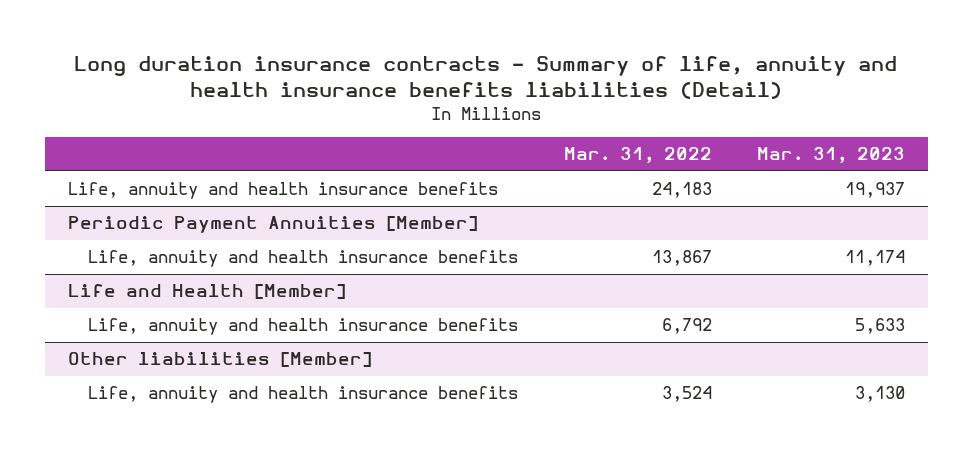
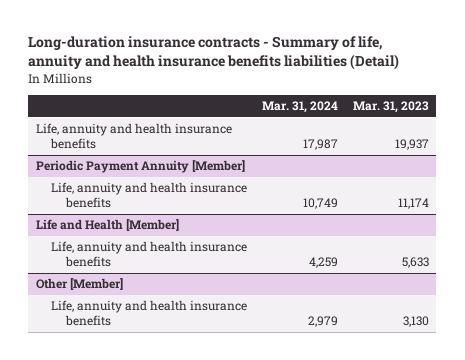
[74,56,898,100] Long duration insurance contracts - Summary of life, annuity and health insurance benefits liabilities (Detail) -> [28,36,400,71] Long-duration insurance contracts - Summary of life, annuity and health insurance benefits liabilities (Detail)
[563,147,712,164] Mar. 31, 2022 -> none
none -> [261,100,338,113] Mar. 31, 2024
[67,216,478,234] Periodic Payment Annuities [Member] -> [36,160,246,174] Periodic Payment Annuity [Member]
[67,352,372,368] Other liabilities [Member] -> [36,278,124,291] Other [Member]

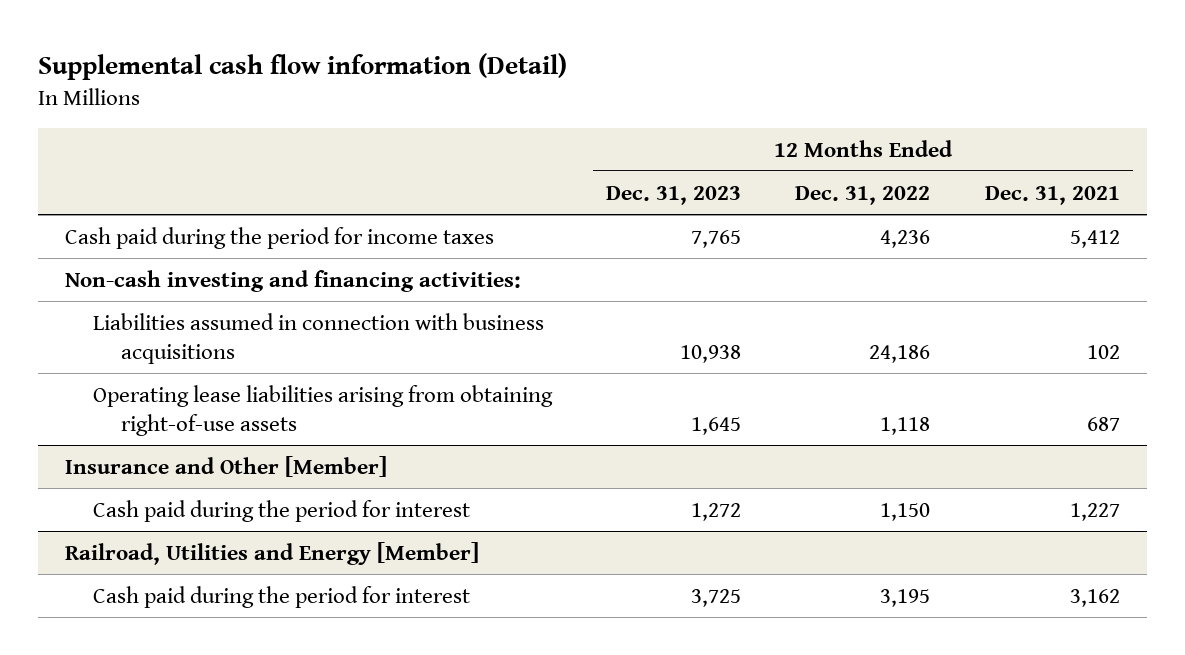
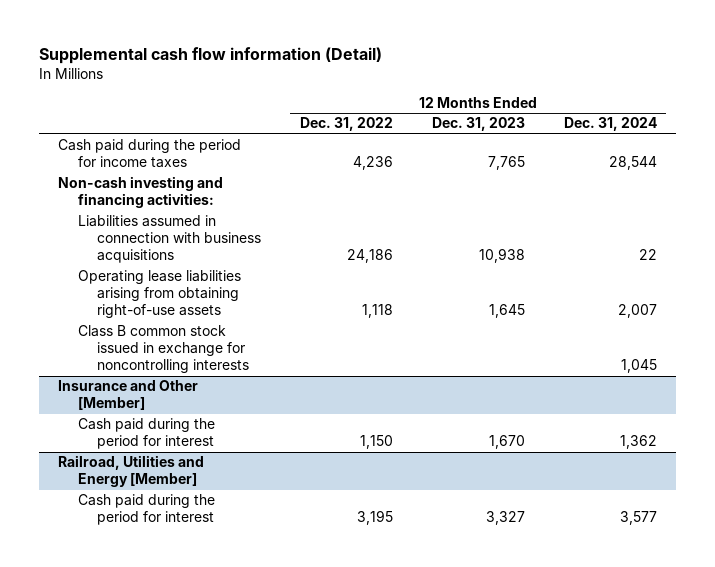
[984,185,1120,205] Dec. 31, 2021 -> none
none -> [563,117,657,132] Dec. 31, 2024
none -> [77,325,250,374] Class B common stock issued in exchange for noncontrolling interests
[691,502,742,521] 1,272 -> [488,435,525,450] 1,670
[691,588,742,607] 3,725 -> [485,511,525,526] 3,327

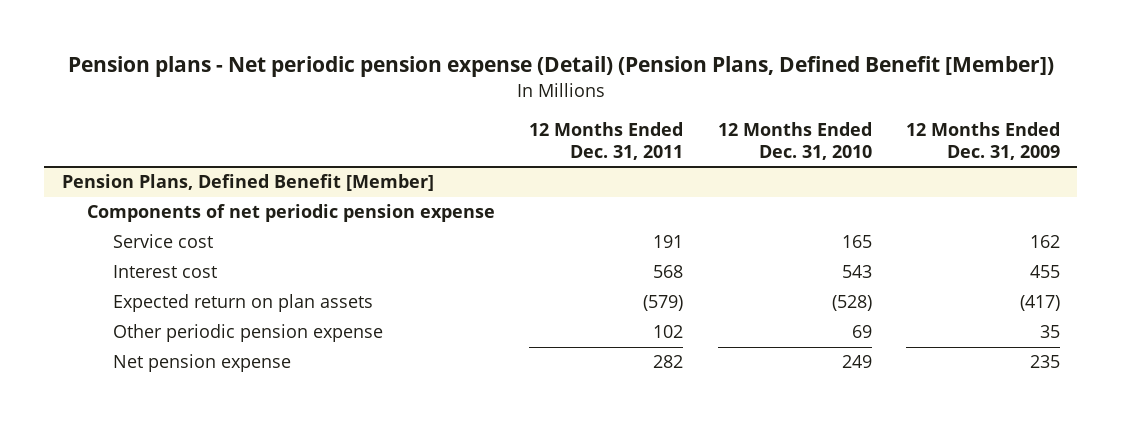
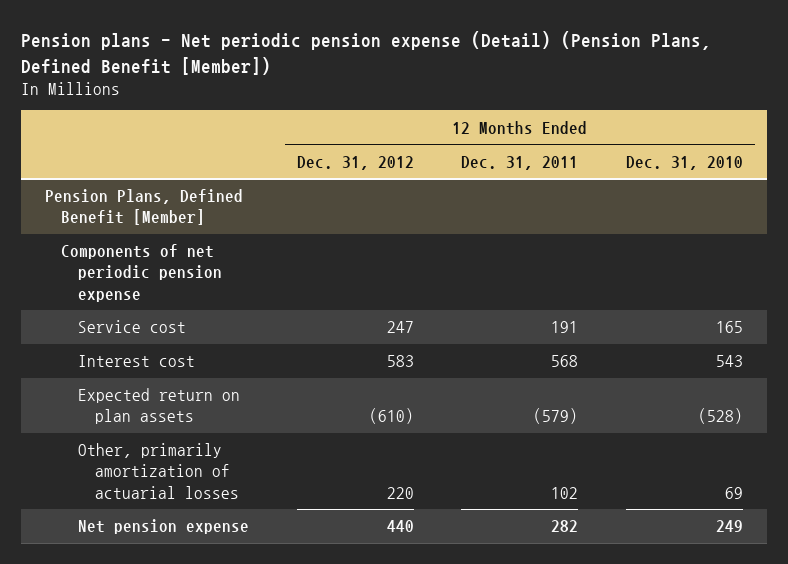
[905,122,1060,160] 12 Months Ended Dec. 31, 2009 -> none
none -> [296,155,414,170] Dec. 31, 2012
[112,324,383,343] Other periodic pension expense -> [78,443,239,499] Other, primarily amortization of actuarial losses

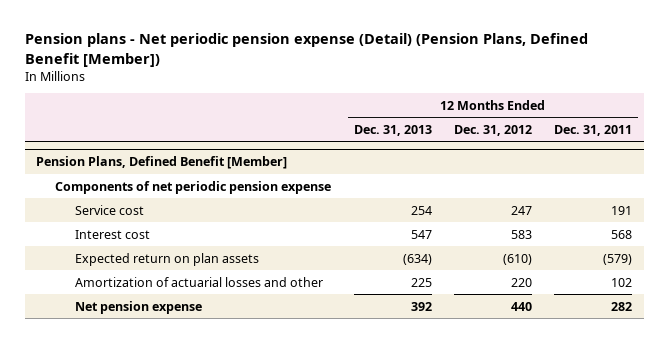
[625,155,743,170] Dec. 31, 2010 -> none
none -> [353,124,432,136] Dec. 31, 2013
[78,443,239,499] Other, primarily amortization of actuarial losses -> [75,276,324,287] Amortization of actuarial losses and other

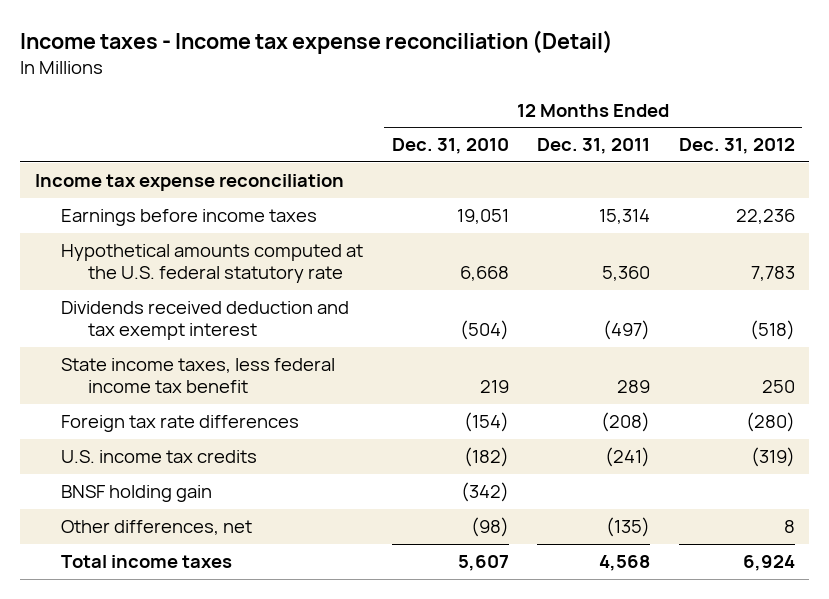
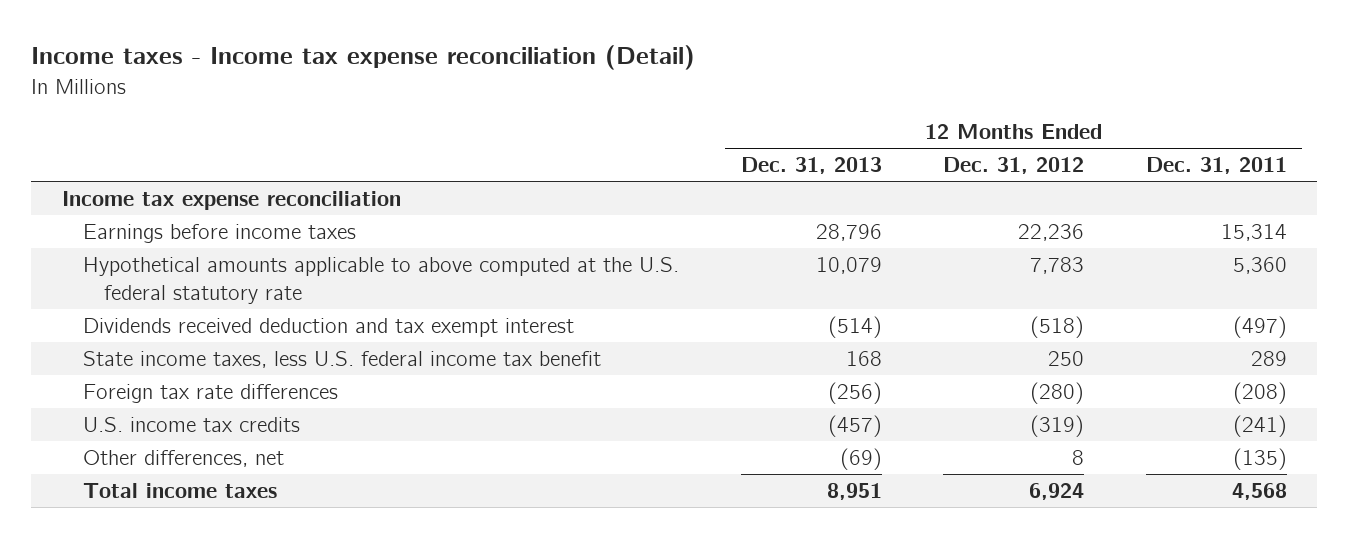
[391,138,509,155] Dec. 31, 2010 -> none
none -> [740,157,882,175] Dec. 31, 2013
[61,244,364,284] Hypothetical amounts computed at the U.S. federal statutory rate -> [83,257,680,304] Hypothetical amounts applicable to above computed at the U.S. federal statutory rate
[61,358,336,394] State income taxes, less federal income tax benefit -> [83,351,602,369] State income taxes, less U.S. federal income tax benefit
[61,485,213,503] BNSF holding gain -> none

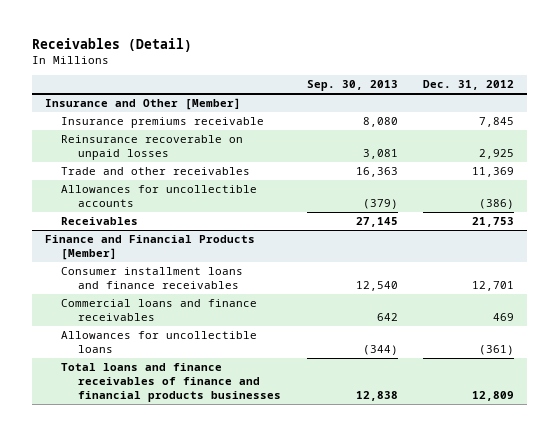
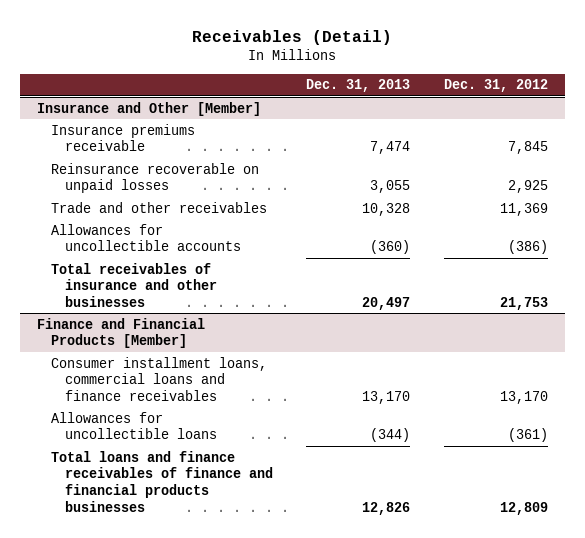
[306,80,398,92] Sep. 30, 2013 -> none
none -> [306,79,411,93] Dec. 31, 2013
[61,216,139,225] Receivables -> [50,262,217,307] Total receivables of insurance and other businesses
[61,298,258,322] Commercial loans and finance receivables -> none
[61,266,244,290] Consumer installment loans and finance receivables -> [50,356,267,401] Consumer installment loans, commercial loans and finance receivables
[472,281,515,292] 12,701 -> [499,390,548,404] 13,170

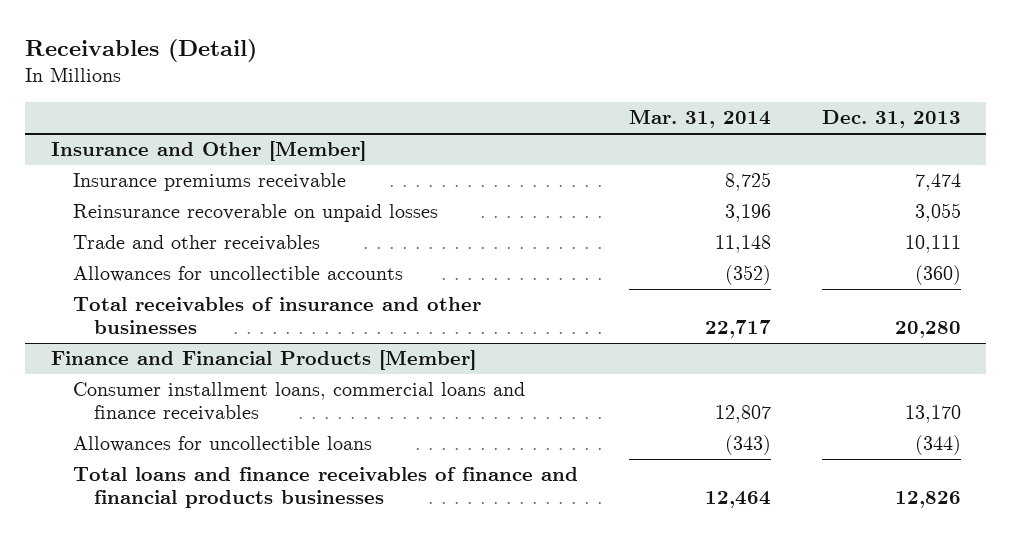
[443,79,548,93] Dec. 31, 2012 -> none
none -> [628,109,771,129] Mar. 31, 2014
[362,202,411,216] 10,328 -> [904,235,961,254] 10,111
[362,296,411,310] 20,497 -> [894,321,961,339] 20,280

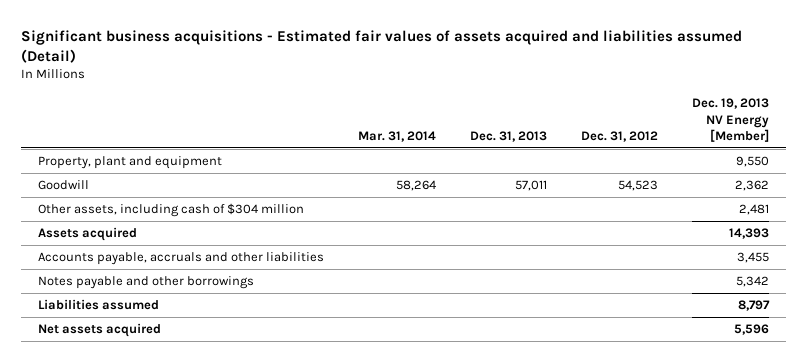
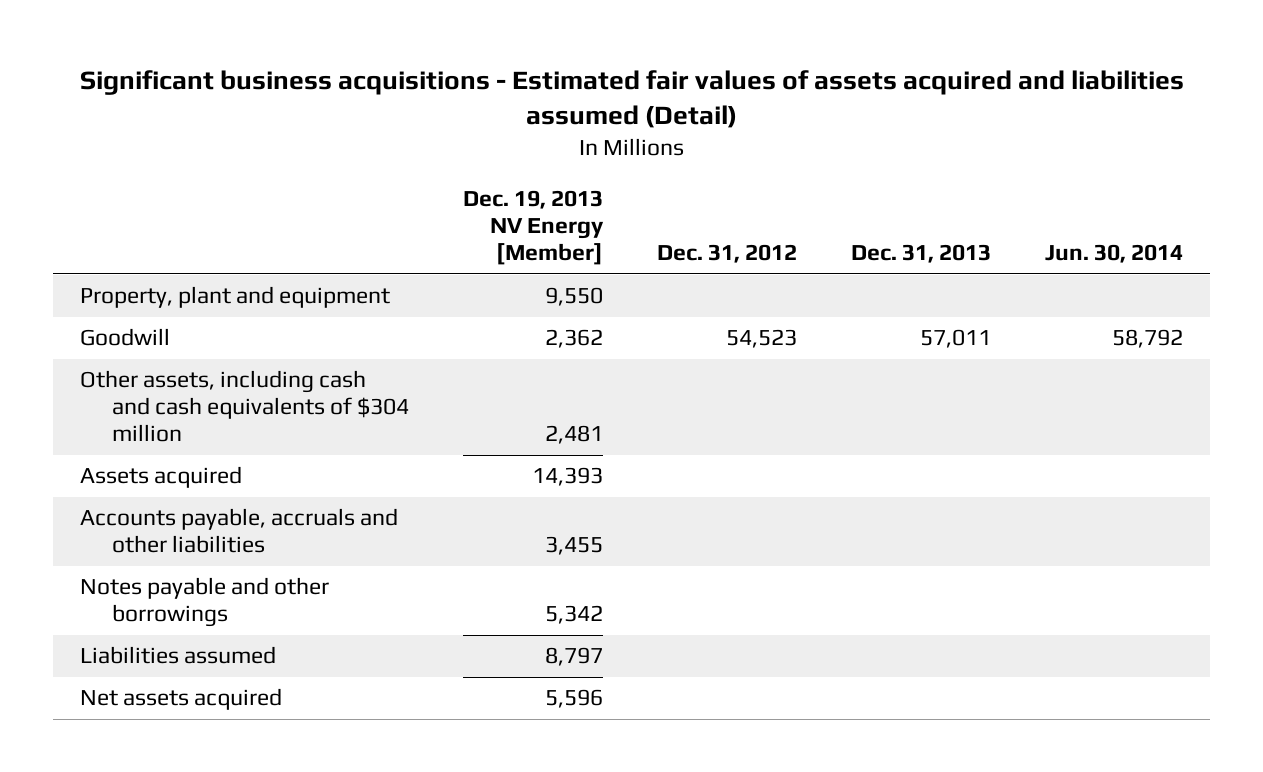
[357,130,436,142] Mar. 31, 2014 -> none
none -> [1045,244,1184,264] Jun. 30, 2014
[37,203,304,218] Other assets, including cash of $304 million -> [80,370,410,443] Other assets, including cash and cash equivalents of $304 million

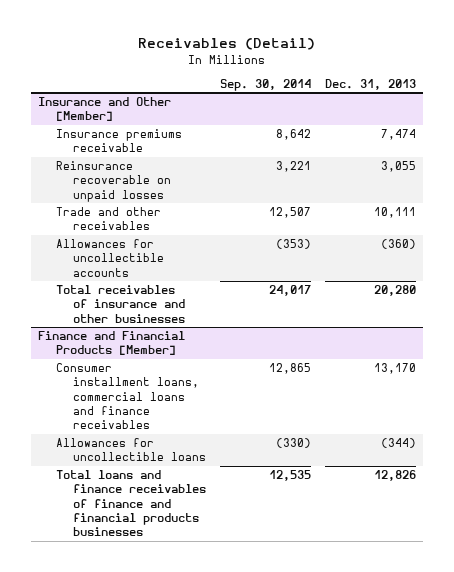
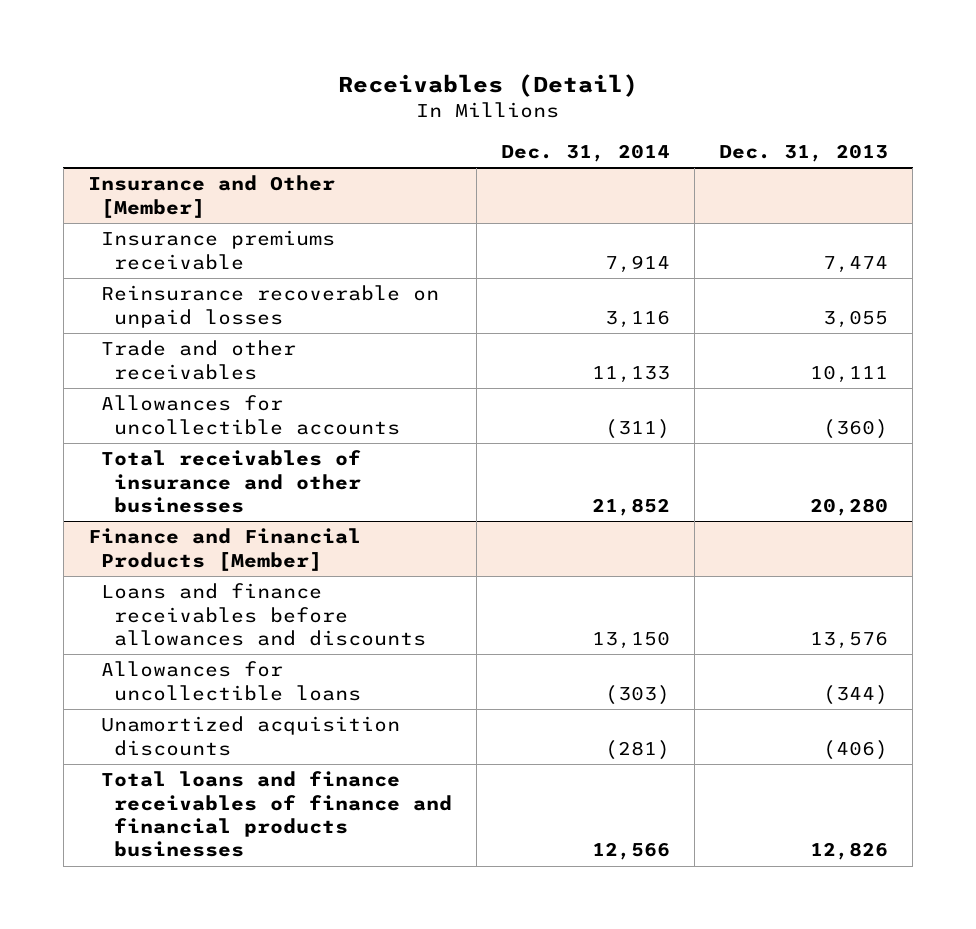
[220,78,312,91] Sep. 30, 2014 -> none
none -> [501,143,671,162] Dec. 31, 2014
[55,363,199,430] Consumer installment loans, commercial loans and finance receivables -> [100,583,427,647] Loans and finance receivables before allowances and discounts
[374,363,417,375] 13,170 -> [810,631,889,650] 13,576
none -> [100,716,400,756] Unamortized acquisition discounts

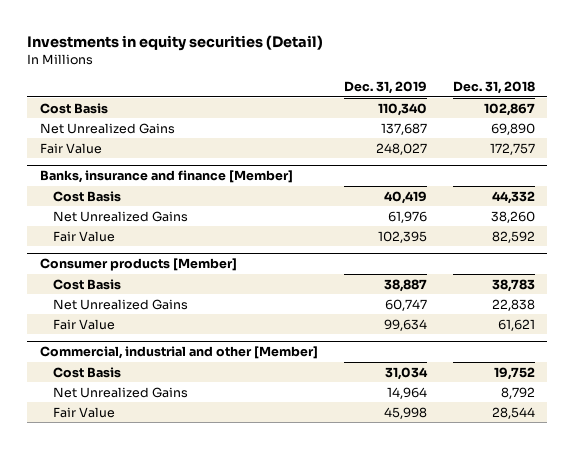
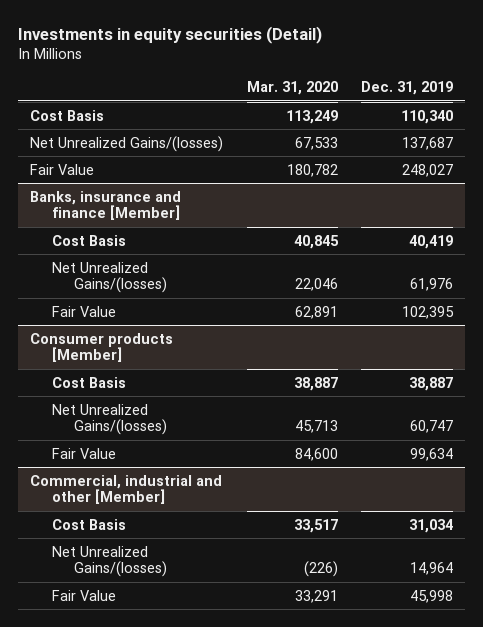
[452,81,535,95] Dec. 31, 2018 -> none
none -> [246,81,338,96] Mar. 31, 2020
[40,122,176,134] Net Unrealized Gains -> [29,135,223,152] Net Unrealized Gains/(losses)
[52,210,188,222] Net Unrealized Gains -> [51,261,167,294] Net Unrealized Gains/(losses)
[52,298,188,310] Net Unrealized Gains -> [51,403,167,436] Net Unrealized Gains/(losses)
[52,386,188,398] Net Unrealized Gains -> [51,545,167,578] Net Unrealized Gains/(losses)

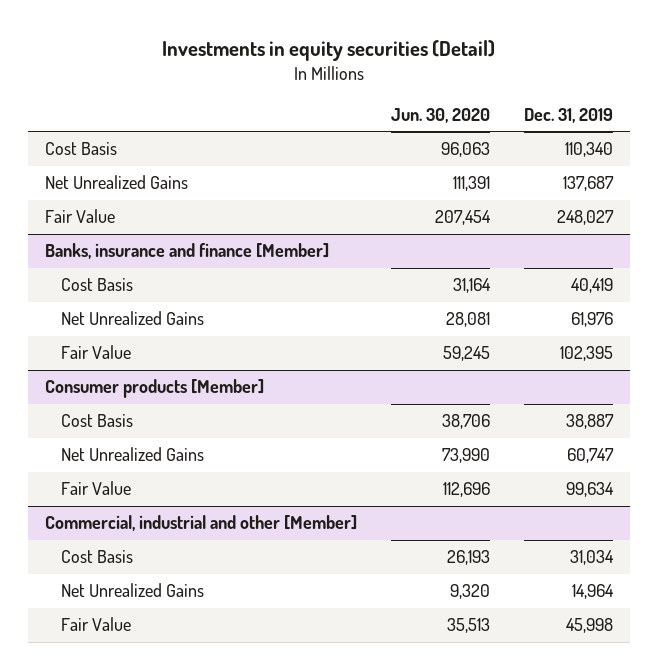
[246,81,338,96] Mar. 31, 2020 -> none
none -> [390,107,490,123] Jun. 30, 2020
[29,135,223,152] Net Unrealized Gains/(losses) -> [45,175,189,190] Net Unrealized Gains
[51,261,167,294] Net Unrealized Gains/(losses) -> [61,311,205,326] Net Unrealized Gains
[51,403,167,436] Net Unrealized Gains/(losses) -> [61,447,205,462] Net Unrealized Gains
[51,545,167,578] Net Unrealized Gains/(losses) -> [61,583,205,598] Net Unrealized Gains

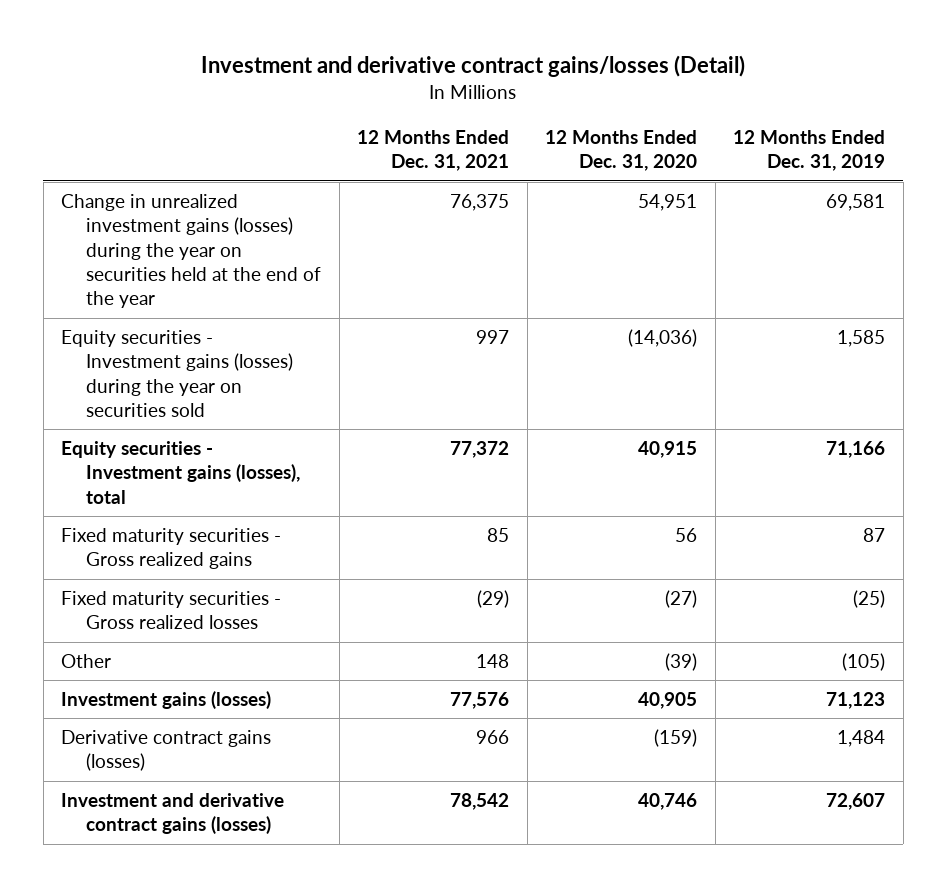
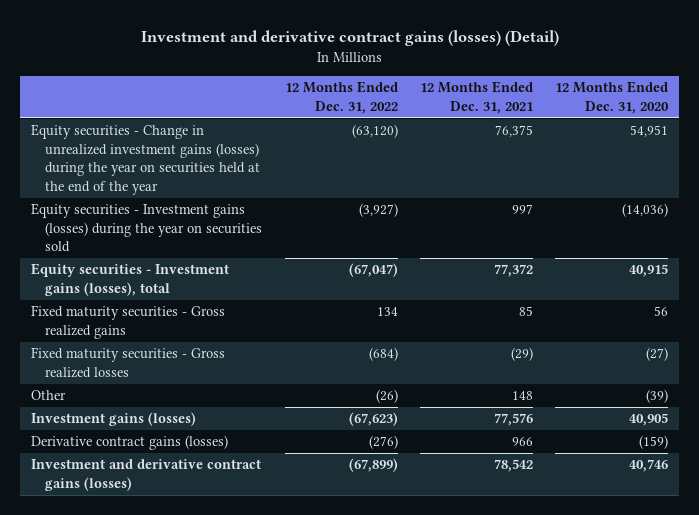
[201,54,746,77] Investment and derivative contract gains/losses (Detail) -> [140,30,559,47] Investment and derivative contract gains (losses) (Detail)
[733,129,886,172] 12 Months Ended Dec. 31, 2019 -> none
none -> [284,81,398,114] 12 Months Ended Dec. 31, 2022
[61,194,322,309] Change in unrealized investment gains (losses) during the year on securities held at the end of the year -> [30,124,261,195] Equity securities - Change in unrealized investment gains (losses) during the year on securities held at the end of the year

